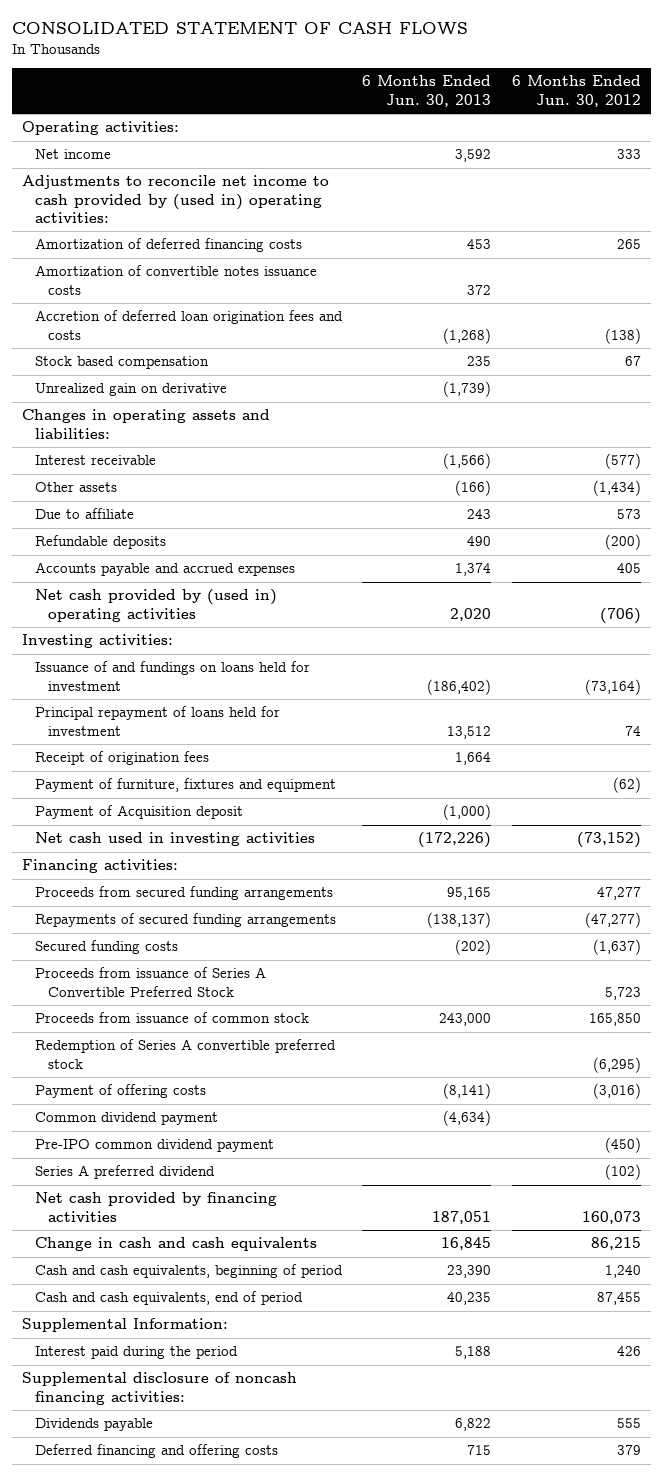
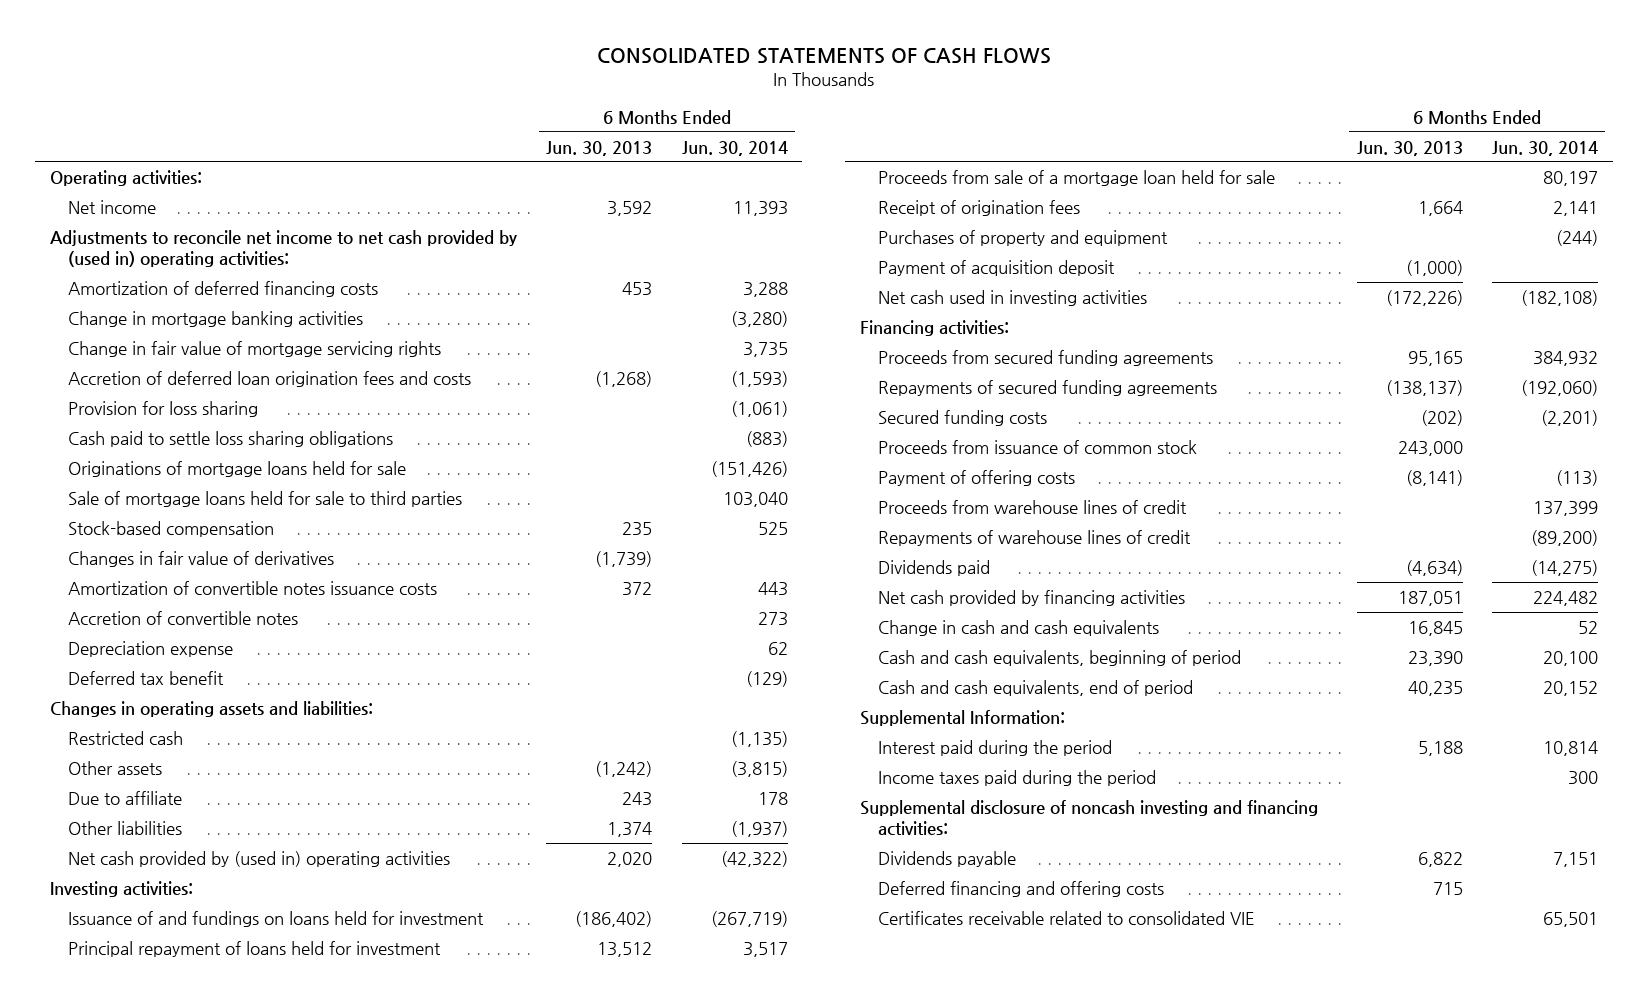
[11,22,468,35] CONSOLIDATED STATEMENT OF CASH FLOWS -> [596,47,1051,64] CONSOLIDATED STATEMENTS OF CASH FLOWS
[511,75,641,107] 6 Months Ended Jun. 30, 2012 -> none
none -> [681,140,788,156] Jun. 30, 2014
[22,175,330,224] Adjustments to reconcile net income to cash provided by (used in) operating activities: -> [49,229,517,268] Adjustments to reconcile net income to net cash provided by (used in) operating activities:
none -> [67,310,363,327] Change in mortgage banking activities
none -> [67,340,441,357] Change in fair value of mortgage servicing rights
none -> [67,400,258,417] Provision for loss sharing
none -> [67,430,393,447] Cash paid to settle loss sharing obligations
none -> [67,460,406,477] Originations of mortgage loans held for sale
none -> [67,490,462,507] Sale of mortgage loans held for sale to third parties
[34,356,209,370] Stock based compensation -> [67,520,274,537] Stock-based compensation
[34,383,227,397] Unrealized gain on derivative -> [67,550,334,567] Changes in fair value of derivatives
[34,265,317,295] Amortization of convertible notes issuance costs -> [67,580,437,595] Amortization of convertible notes issuance costs
none -> [67,610,298,625] Accretion of convertible notes
none -> [67,640,233,657] Depreciation expense
none -> [67,670,224,685] Deferred tax benefit
[34,455,156,466] Interest receivable -> none
none -> [67,730,183,745] Restricted cash
[455,480,492,497] (166) -> [595,760,653,777] (1,242)
[34,535,166,550] Refundable deposits -> none
[34,562,295,577] Accounts payable and accrued expenses -> [67,820,182,835] Other liabilities
none -> [878,169,1276,186] Proceeds from sale of a mortgage loan held for sale
[34,778,336,793] Payment of furniture, fixtures and equipment -> [878,229,1169,246] Purchases of property and equipment
[34,805,243,820] Payment of Acquisition deposit -> [878,259,1116,276] Payment of acquisition deposit
[34,886,333,901] Proceeds from secured funding arrangements -> [878,349,1214,366] Proceeds from secured funding agreements
[34,913,336,928] Repayments of secured funding arrangements -> [878,379,1218,396] Repayments of secured funding agreements
[34,967,266,997] Proceeds from issuance of Series A Convertible Preferred Stock -> none
[34,1039,336,1069] Redemption of Series A convertible preferred stock -> none
[34,1139,274,1153] Pre-IPO common dividend payment -> none
[34,1165,215,1180] Series A preferred dividend -> none
none -> [878,499,1188,514] Proceeds from warehouse lines of credit
none -> [878,529,1192,546] Repayments of warehouse lines of credit
[34,1112,218,1126] Common dividend payment -> [878,559,991,576] Dividends paid
none -> [878,769,1157,786] Income taxes paid during the period
[22,1372,298,1405] Supplemental disclosure of noncash financing activities: -> [860,799,1319,837] Supplemental disclosure of noncash investing and financing activities:
none -> [878,910,1256,925] Certificates receivable related to consolidated VIE

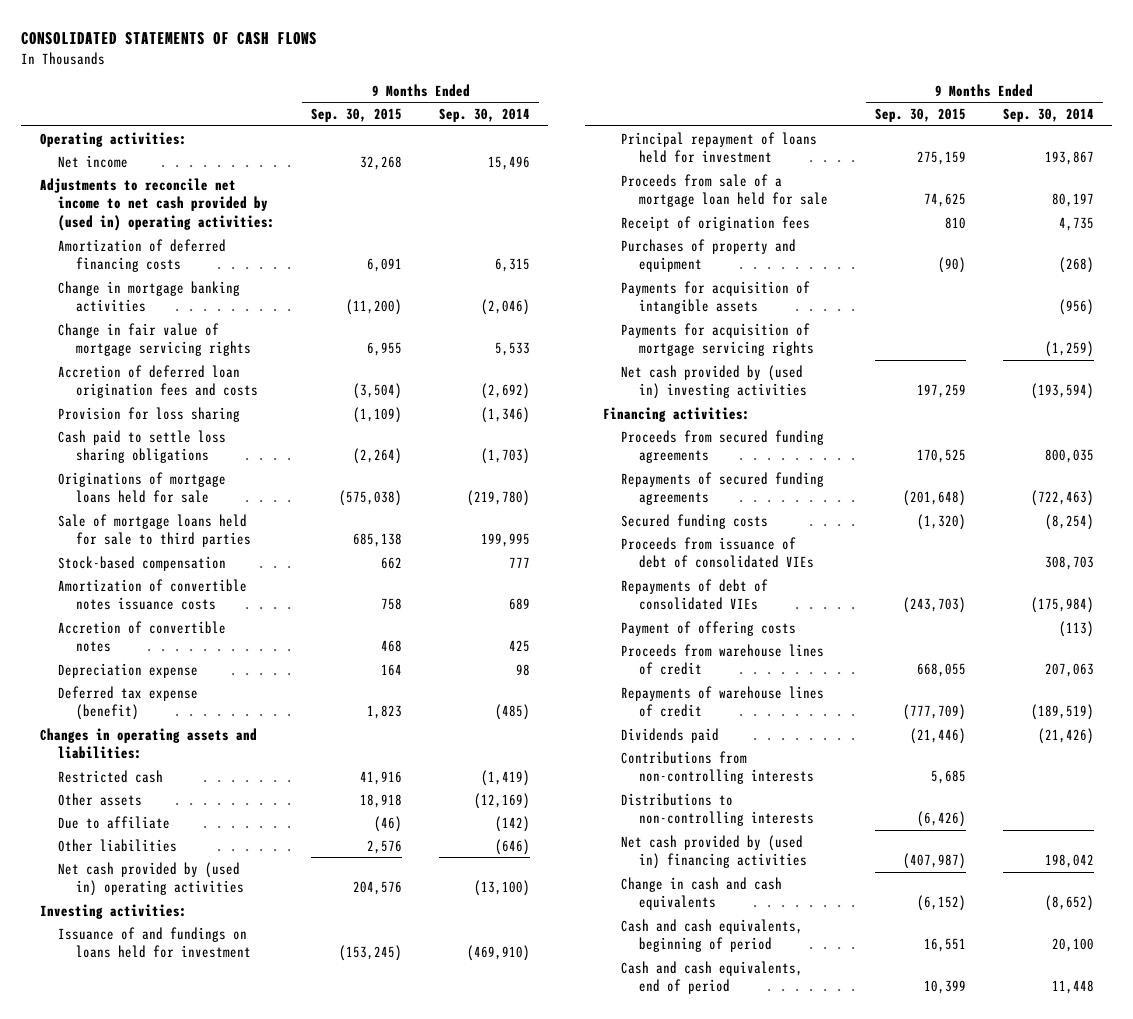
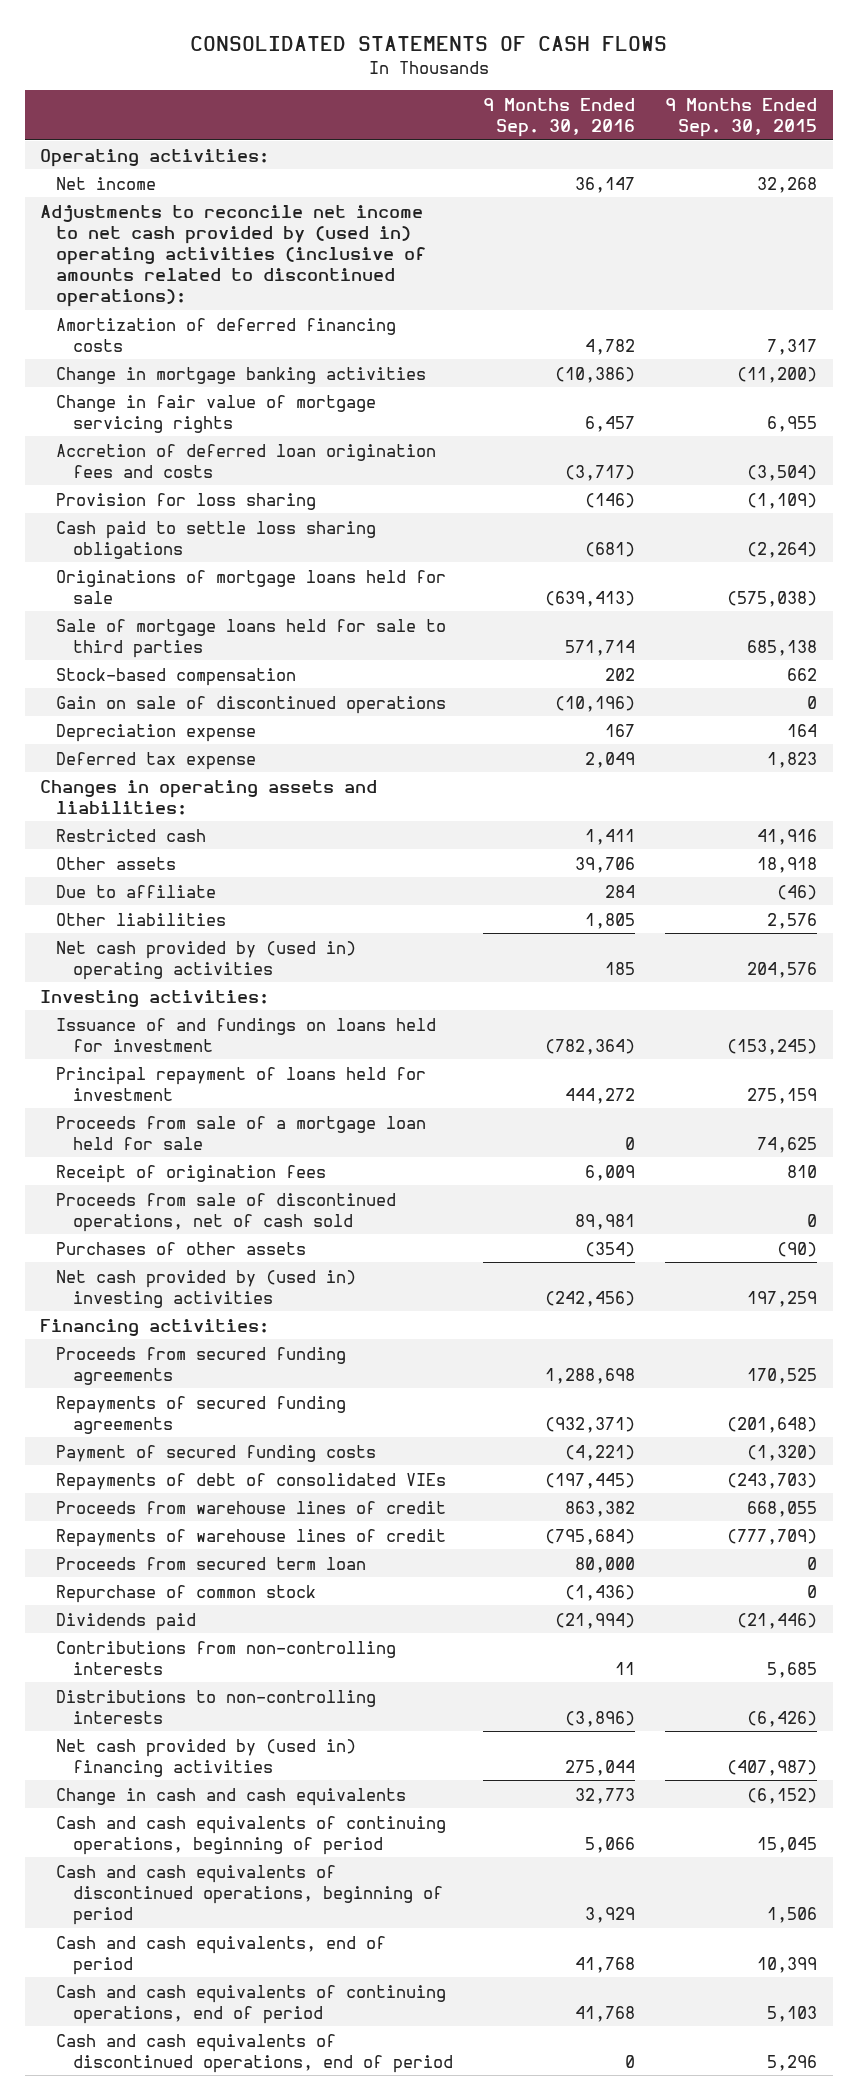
[439,107,531,122] Sep. 30, 2014 -> none
none -> [482,97,635,138] 9 Months Ended Sep. 30, 2016
[39,177,275,232] Adjustments to reconcile net income to net cash provided by (used in) operating activities: -> [40,204,427,307] Adjustments to reconcile net income to net cash provided by (used in) operating activities (inclusive of amounts related to discontinued operations):
[367,258,403,273] 6,091 -> [767,338,818,355] 7,317
[57,578,247,611] Amortization of convertible notes issuance costs -> none
[57,620,226,653] Accretion of convertible notes -> none
none -> [56,695,447,714] Gain on sale of discontinued operations
[57,685,198,721] Deferred tax expense (benefit) -> [56,751,257,770] Deferred tax expense
[621,238,797,273] Purchases of property and equipment -> none
[621,280,811,315] Payments for acquisition of intangible assets -> none
[621,322,815,357] Payments for acquisition of mortgage servicing rights -> none
none -> [56,1192,397,1232] Proceeds from sale of discontinued operations, net of cash sold
none -> [56,1241,307,1255] Purchases of other assets
[621,536,815,569] Proceeds from issuance of debt of consolidated VIEs -> none
[621,513,769,529] Secured funding costs -> [56,1444,377,1462] Payment of secured funding costs
[621,620,797,636] Payment of offering costs -> none
none -> [56,1556,367,1570] Proceeds from secured term loan
none -> [56,1584,317,1603] Repurchase of common stock
[621,918,804,953] Cash and cash equivalents, beginning of period -> [56,1815,447,1855] Cash and cash equivalents of continuing operations, beginning of period
[924,938,967,953] 16,551 -> [757,1836,818,1853] 15,045
none -> [56,1864,443,1925] Cash and cash equivalents of discontinued operations, beginning of period
none -> [56,1984,447,2024] Cash and cash equivalents of continuing operations, end of period
none -> [56,2033,453,2073] Cash and cash equivalents of discontinued operations, end of period

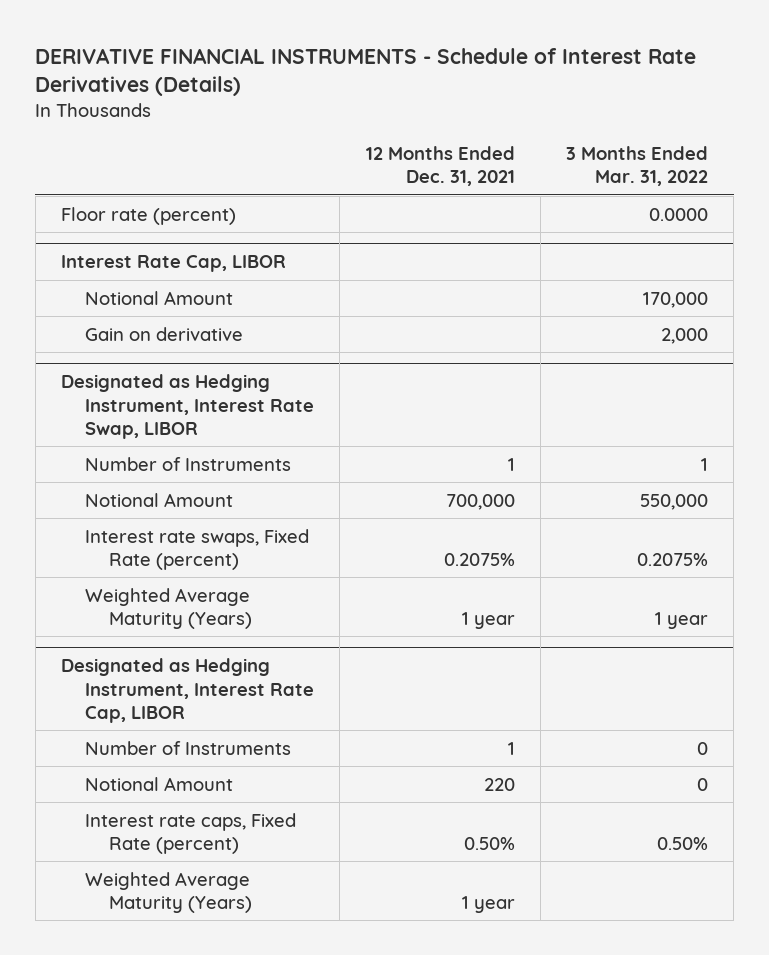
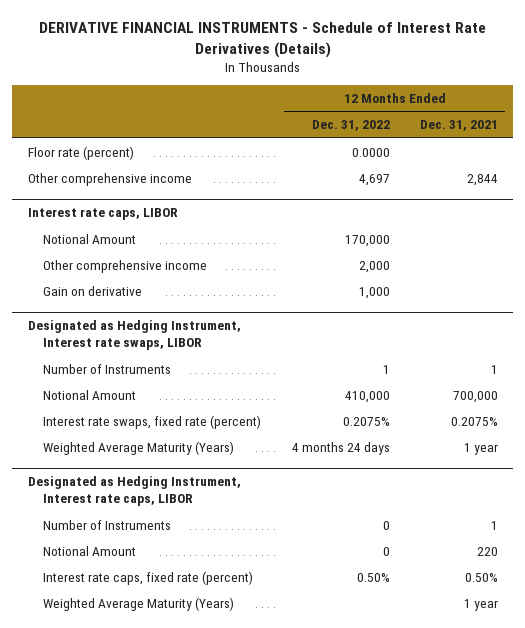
[565,145,708,187] 3 Months Ended Mar. 31, 2022 -> none
none -> [311,120,390,132] Dec. 31, 2022
none -> [27,172,192,186] Other comprehensive income
[61,255,287,273] Interest Rate Cap, LIBOR -> [27,208,178,221] Interest rate caps, LIBOR
none -> [43,259,208,273] Other comprehensive income
[61,374,315,439] Designated as Hedging Instrument, Interest Rate Swap, LIBOR -> [27,320,241,351] Designated as Hedging Instrument, Interest rate swaps, LIBOR
[85,528,310,570] Interest rate swaps, Fixed Rate (percent) -> [43,414,262,429] Interest rate swaps, fixed rate (percent)
[61,658,315,723] Designated as Hedging Instrument, Interest Rate Cap, LIBOR -> [27,476,241,507] Designated as Hedging Instrument, Interest rate caps, LIBOR
[85,812,297,854] Interest rate caps, Fixed Rate (percent) -> [43,570,254,585] Interest rate caps, fixed rate (percent)

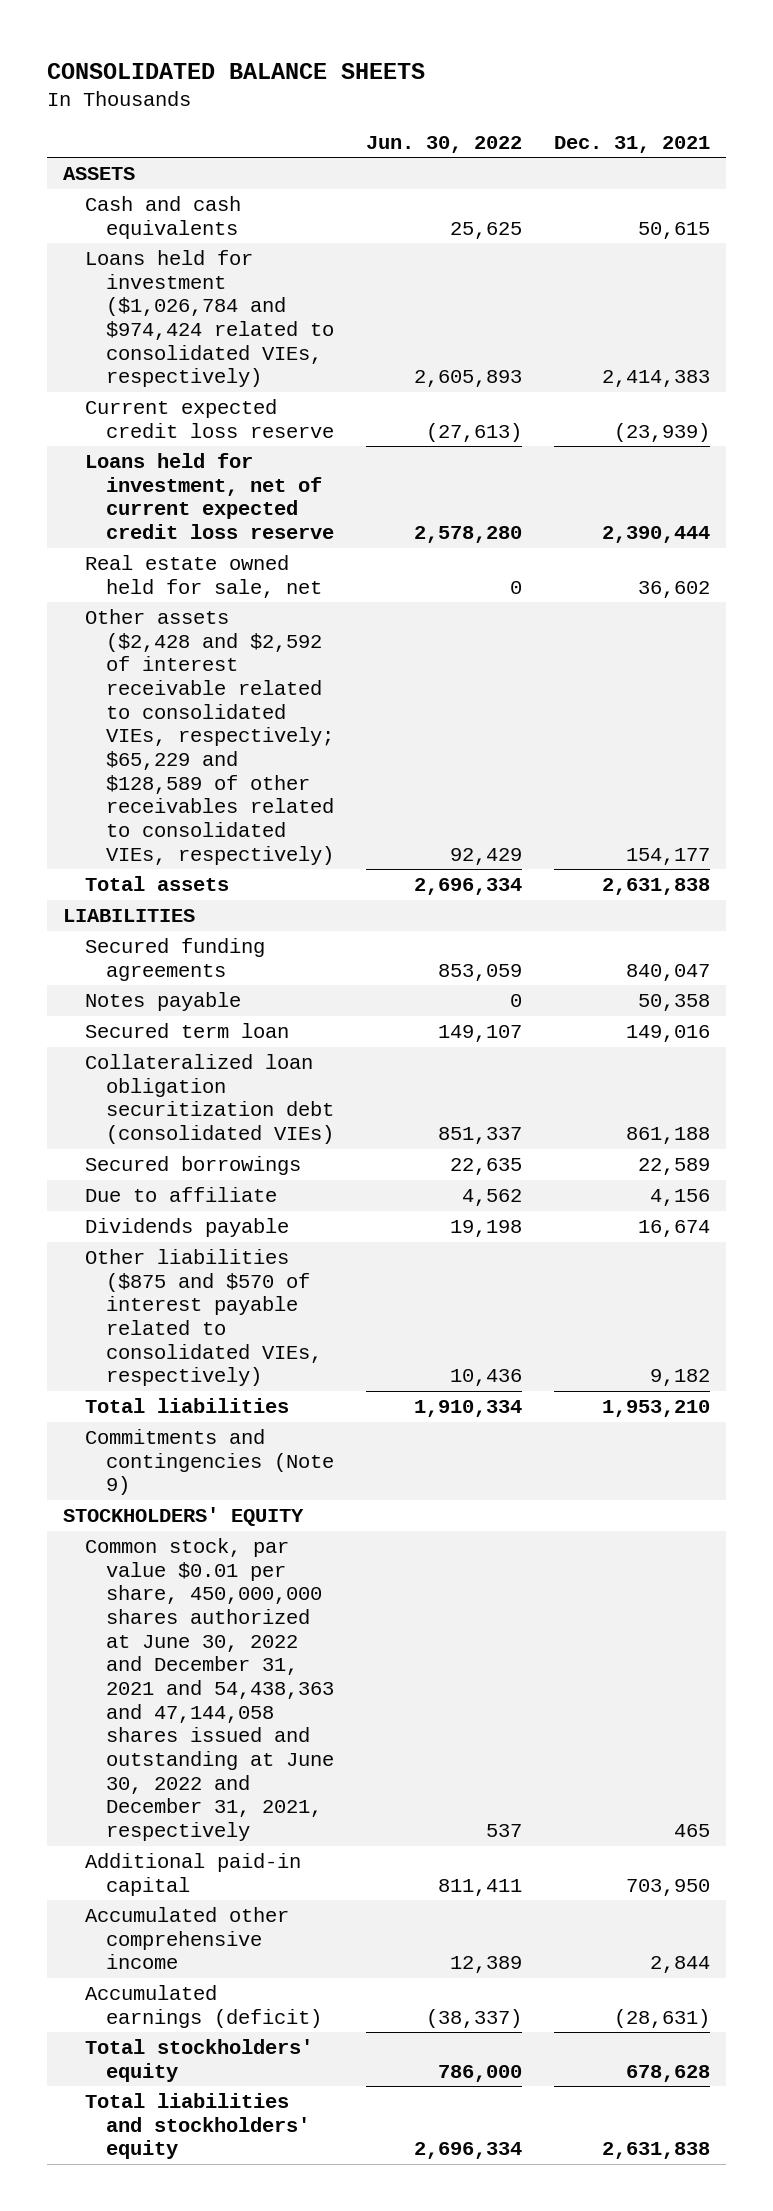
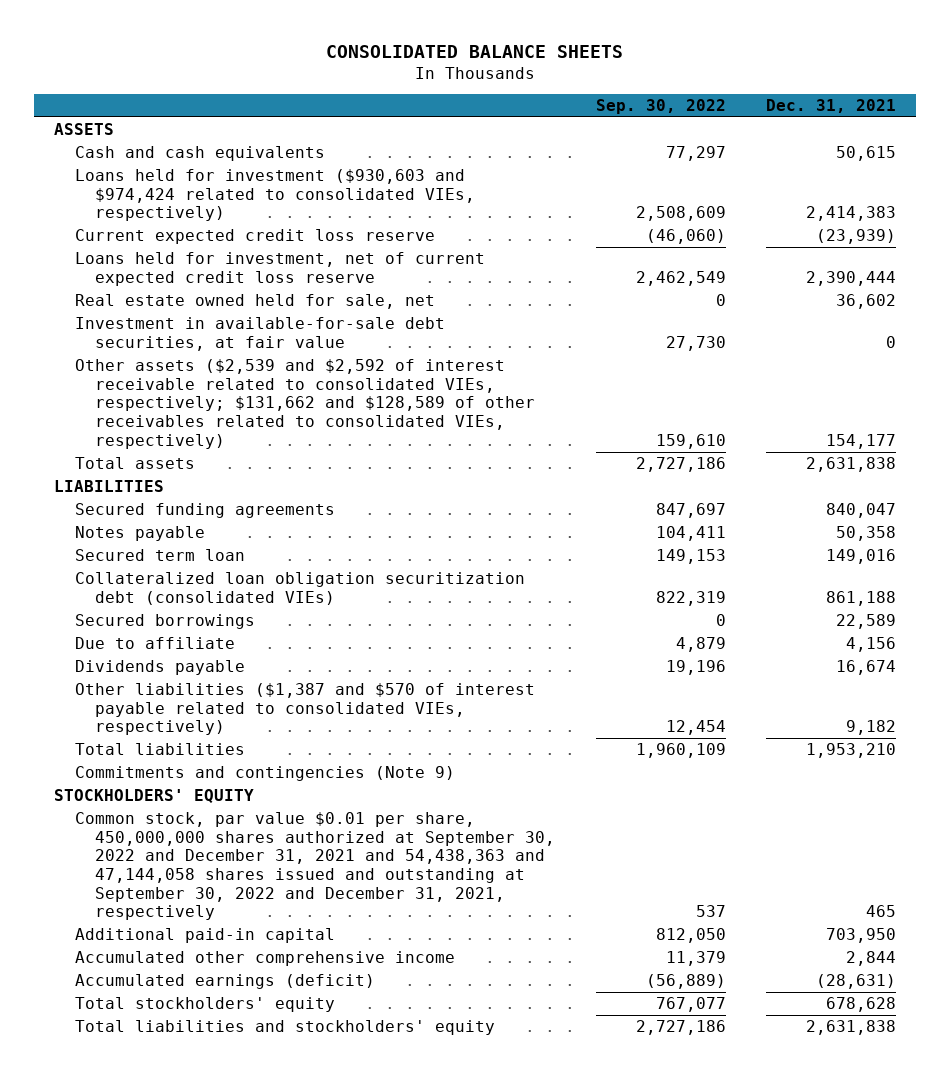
[366,135,523,153] Jun. 30, 2022 -> none
none -> [595,99,726,115] Sep. 30, 2022
[84,250,335,388] Loans held for investment ($1,026,784 and $974,424 related to consolidated VIEs, respectively) -> [74,169,476,222] Loans held for investment ($930,603 and $974,424 related to consolidated VIEs, respectively)
none -> [74,317,445,351] Investment in available-for-sale debt securities, at fair value
[84,609,335,865] Other assets ($2,428 and $2,592 of interest receivable related to consolidated VIEs, respectively; $65,229 and $128,589 of other receivables related to consolidated VIEs, respectively) -> [74,359,536,449] Other assets ($2,539 and $2,592 of interest receivable related to consolidated VIEs, respectively; $131,662 and $128,589 of other receivables related to consolidated VIEs, respectively)
[84,1249,323,1387] Other liabilities ($875 and $570 of interest payable related to consolidated VIEs, respectively) -> [74,683,535,736] Other liabilities ($1,387 and $570 of interest payable related to consolidated VIEs, respectively)
[84,1538,335,1841] Common stock, par value $0.01 per share, 450,000,000 shares authorized at June 30, 2022 and December 31, 2021 and 54,438,363 and 47,144,058 shares issued and outstanding at June 30, 2022 and December 31, 2021, respectively -> [74,812,556,921] Common stock, par value $0.01 per share, 450,000,000 shares authorized at September 30, 2022 and December 31, 2021 and 54,438,363 and 47,144,058 shares issued and outstanding at September 30, 2022 and December 31, 2021, respectively

